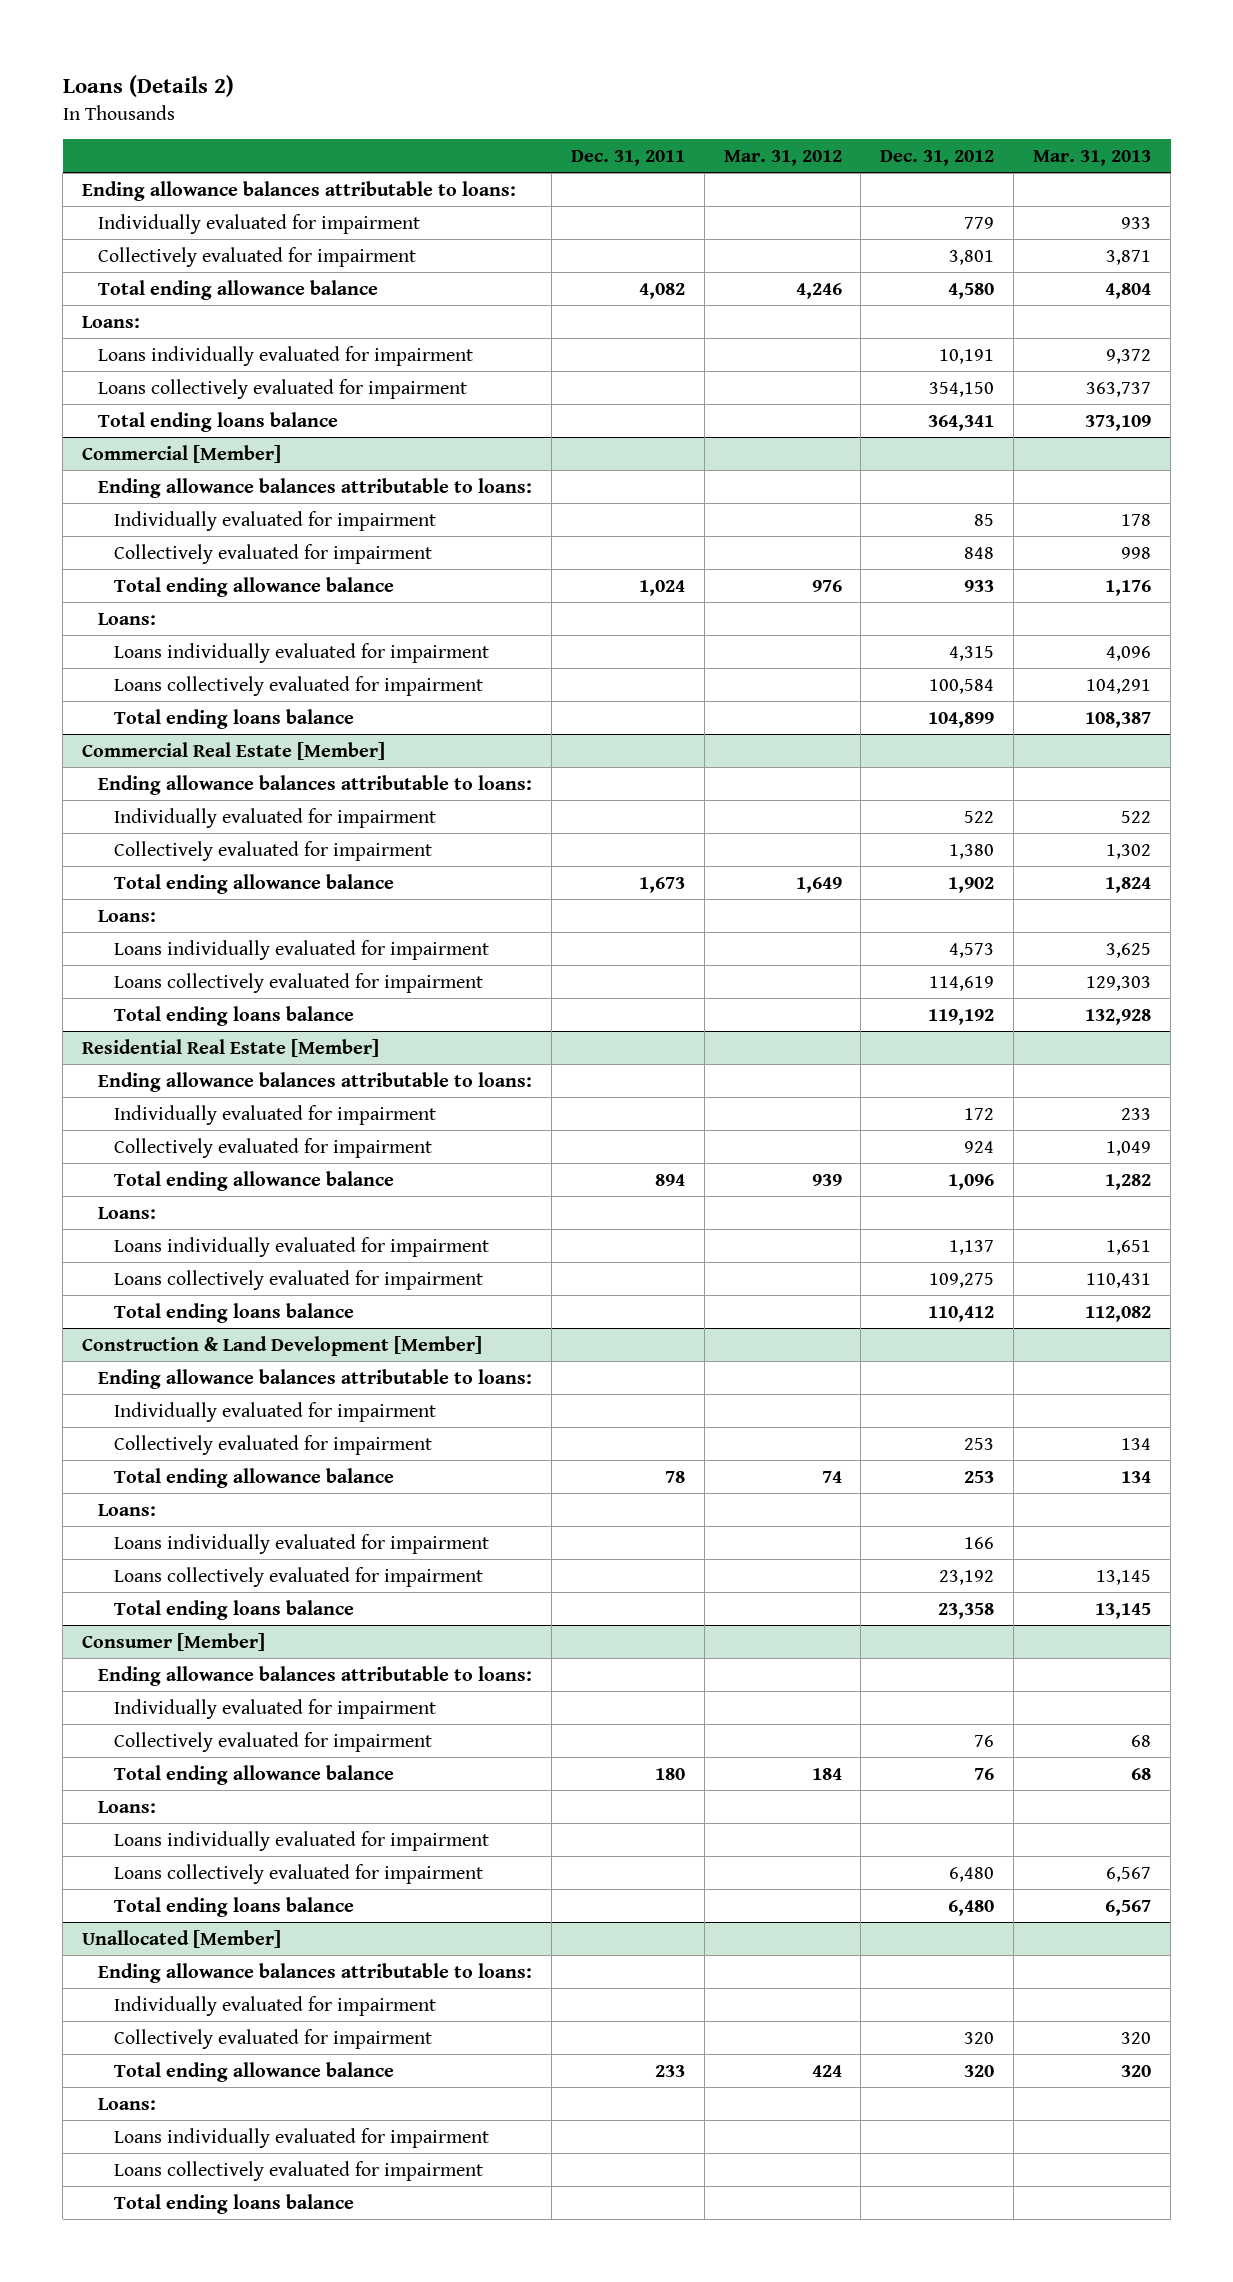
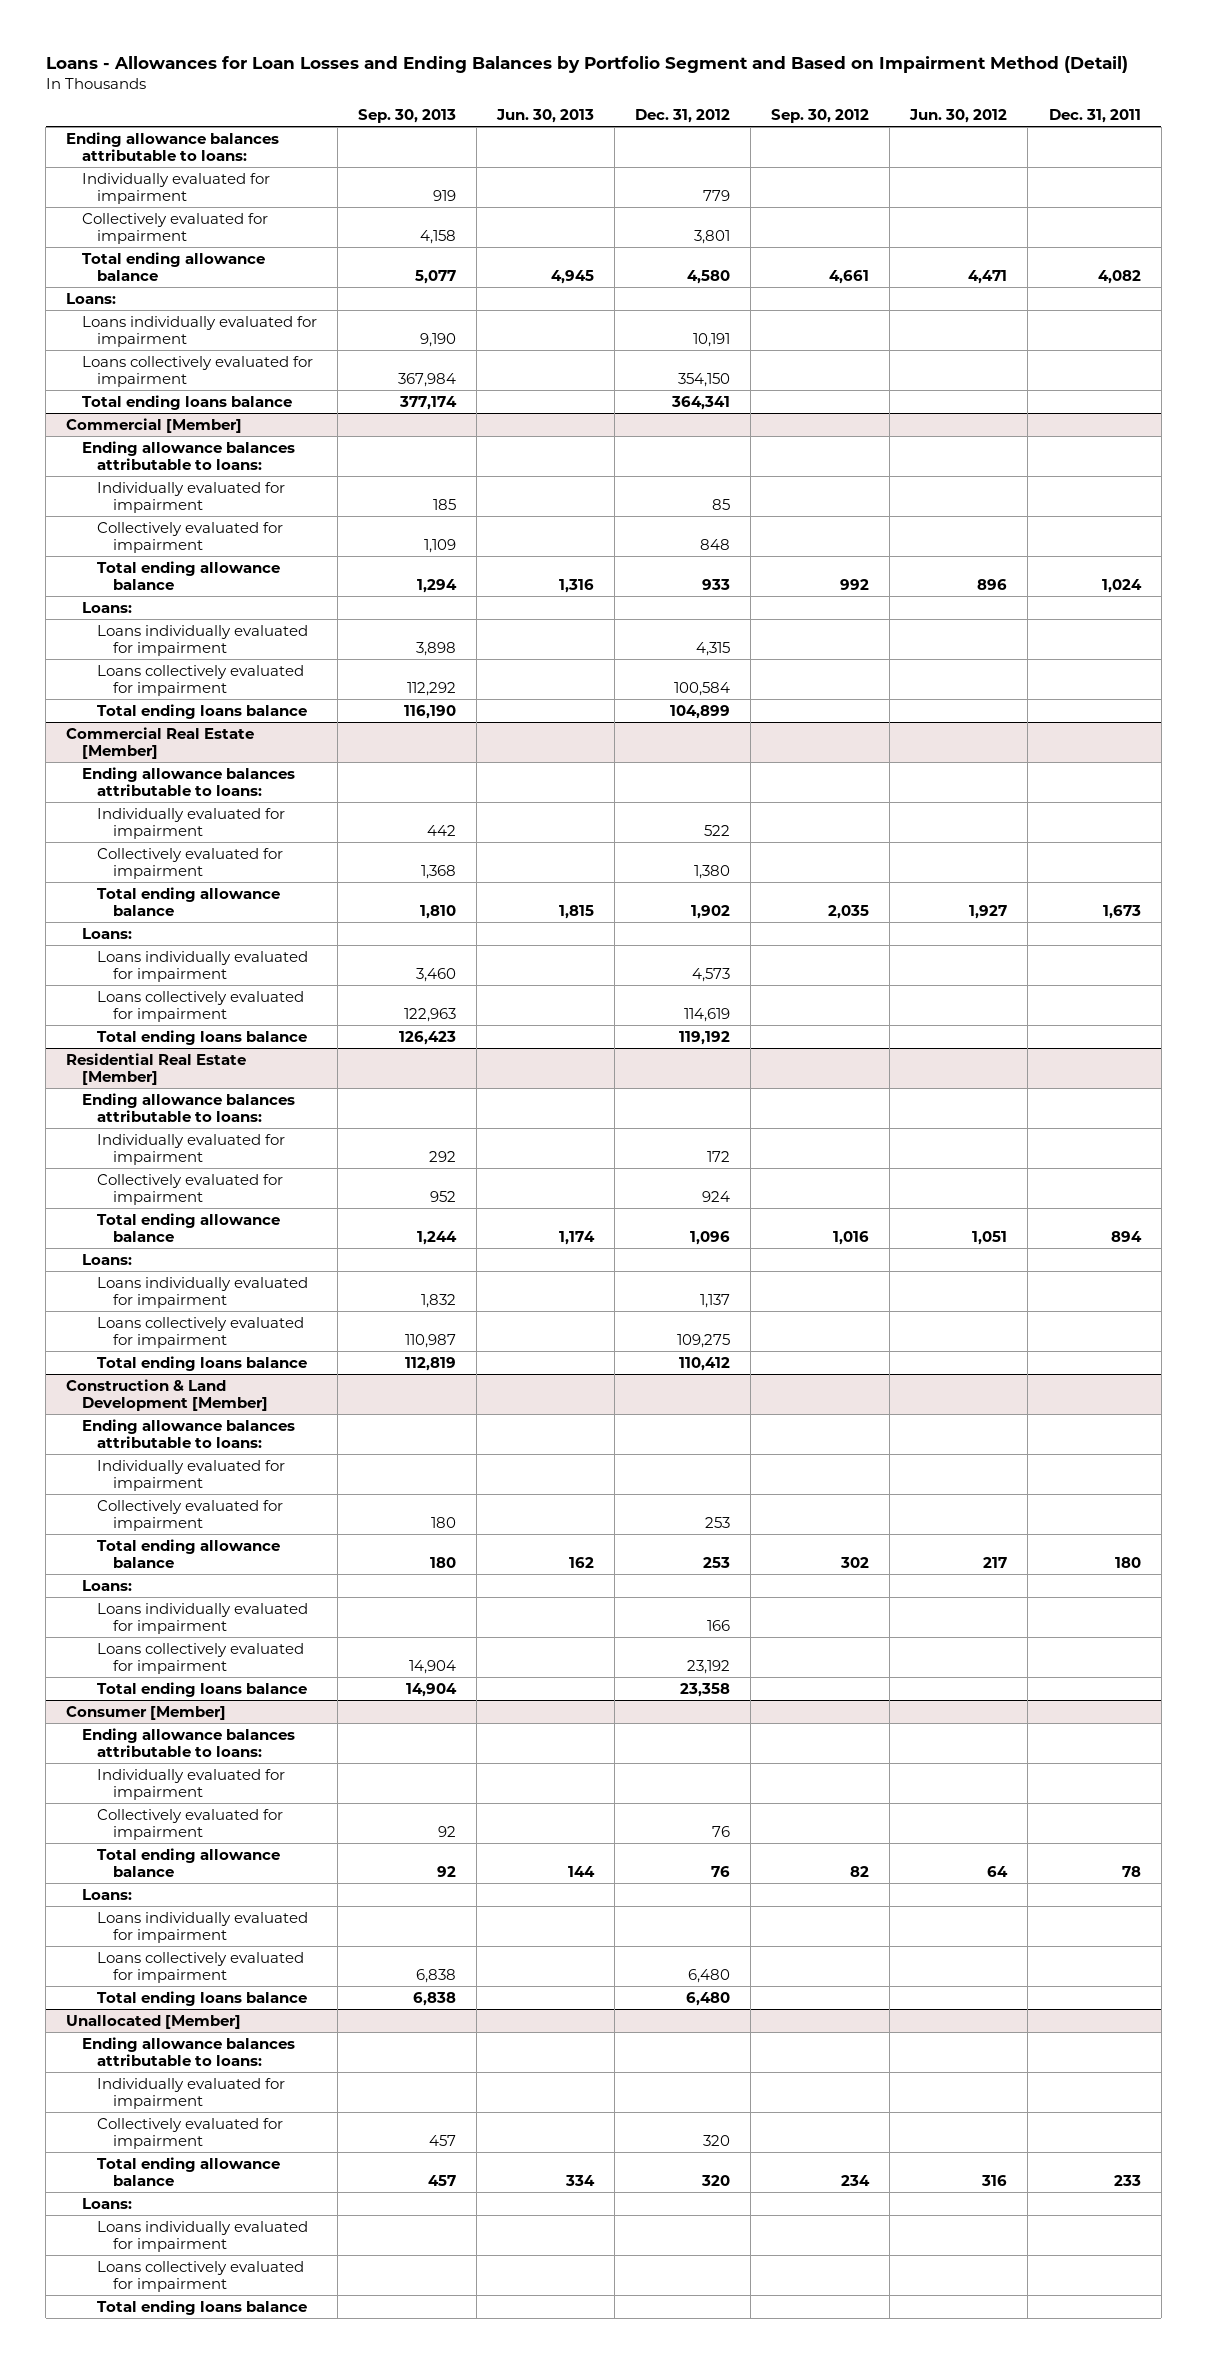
[62,74,234,97] Loans (Details 2) -> [45,55,1128,73] Loans - Allowances for Loan Losses and Ending Balances by Portfolio Segment and Based on Impairment Method (Detail)
[723,149,842,166] Mar. 31, 2012 -> none
[1033,149,1152,166] Mar. 31, 2013 -> none
none -> [357,109,456,124] Sep. 30, 2013
none -> [495,109,594,124] Jun. 30, 2013
none -> [771,109,870,124] Sep. 30, 2012
none -> [909,109,1008,124] Jun. 30, 2012
[664,1470,685,1483] 78 -> [1114,1556,1141,1568] 180
[654,1767,685,1780] 180 -> [1121,1865,1141,1877] 78

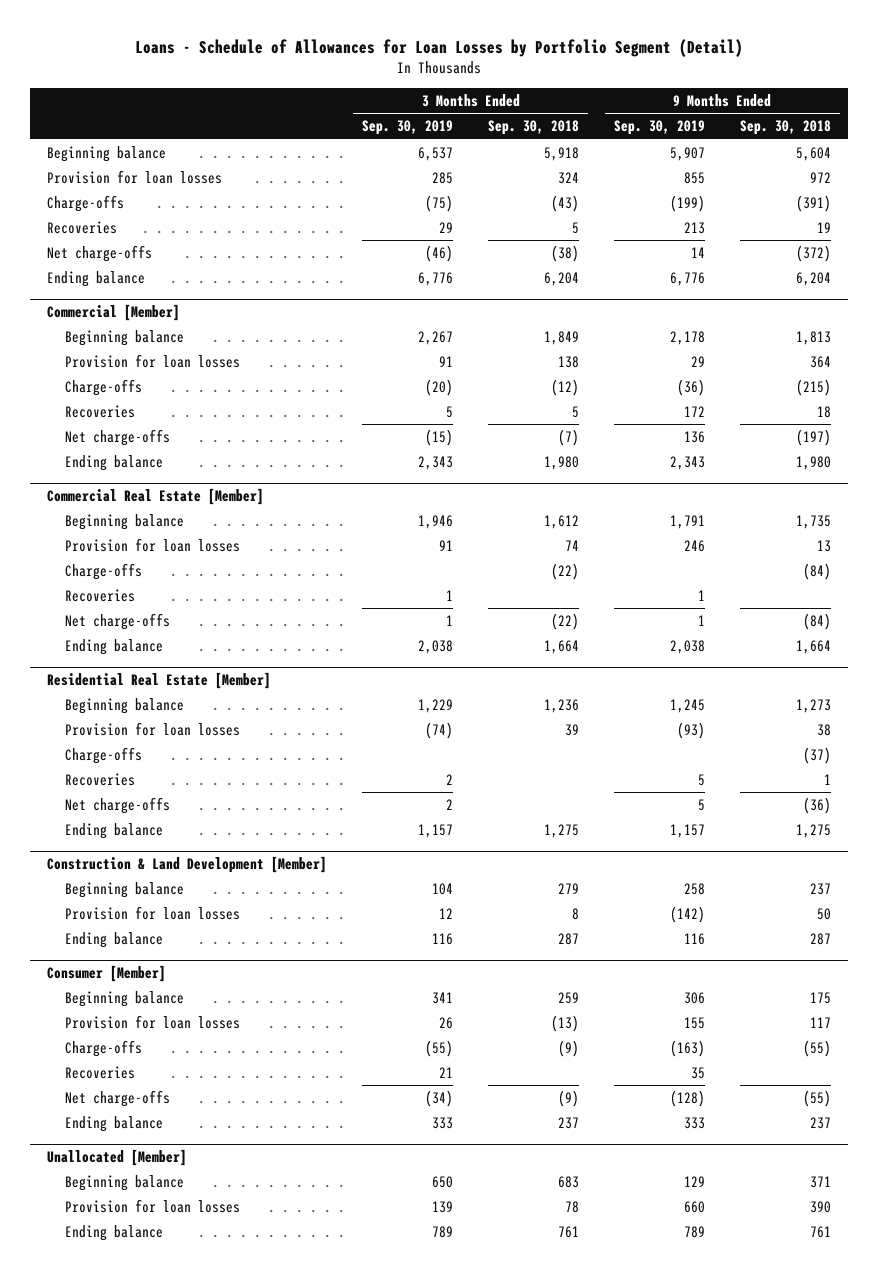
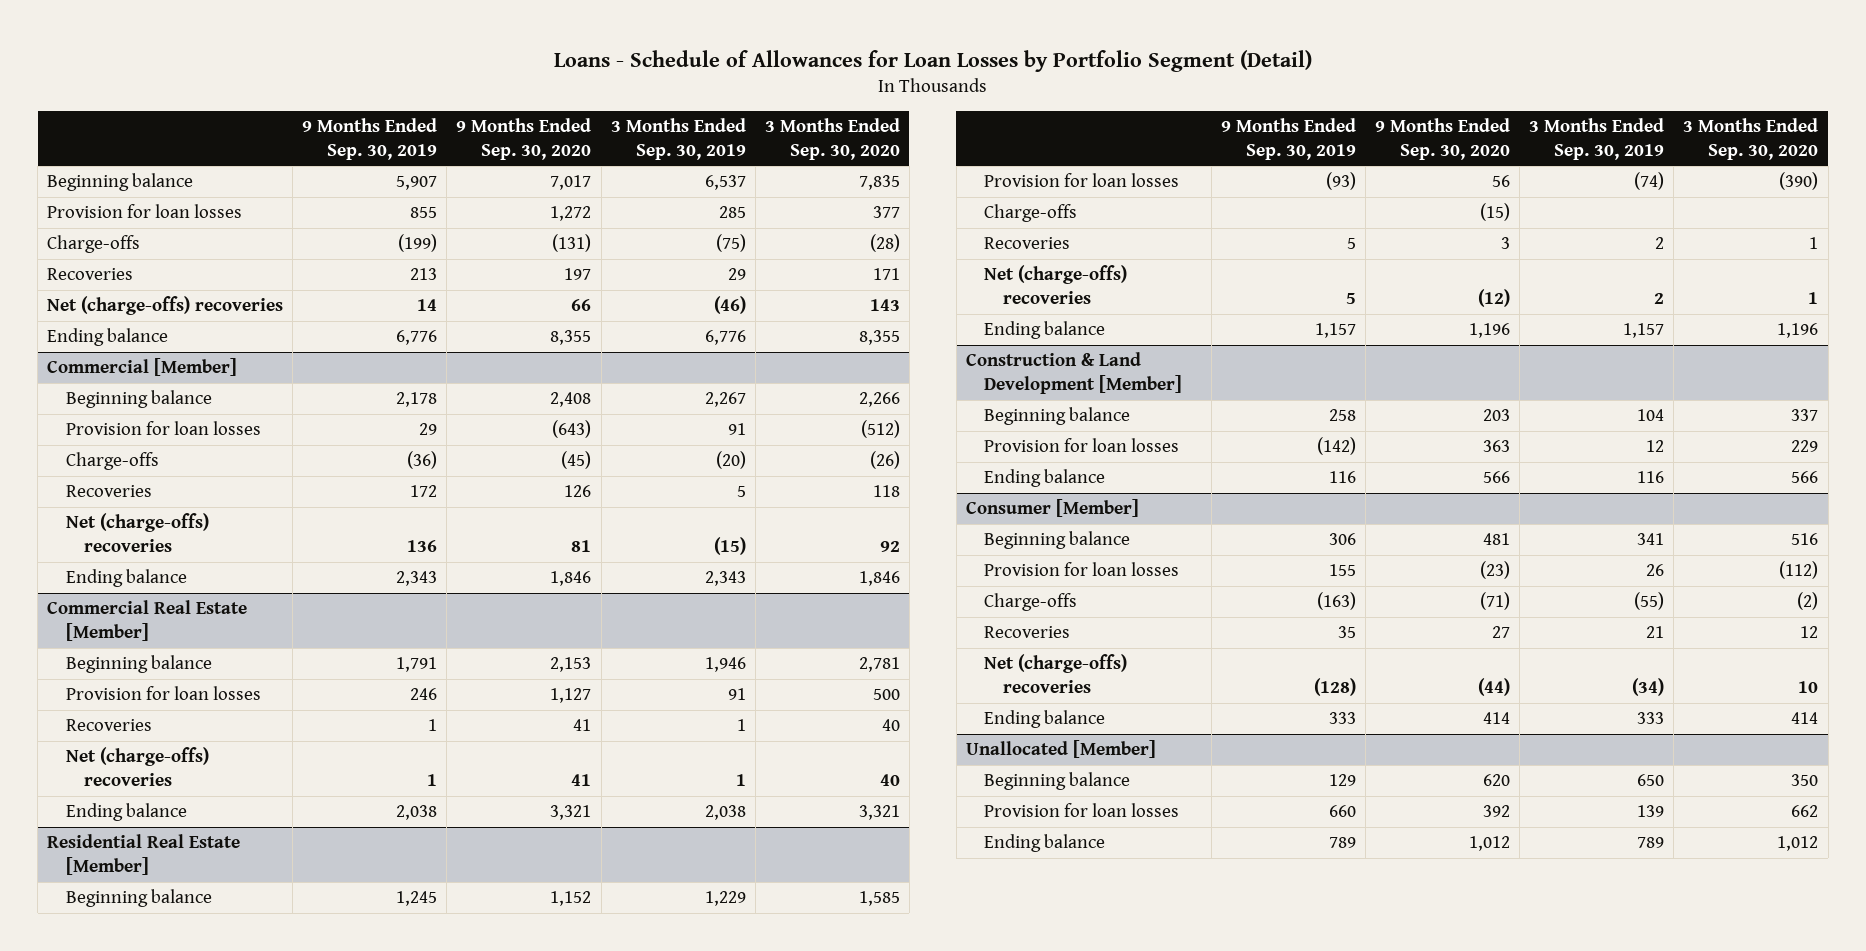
[487,120,579,136] Sep. 30, 2018 -> none
[739,120,831,136] Sep. 30, 2018 -> none
none -> [456,117,592,160] 9 Months Ended Sep. 30, 2020
none -> [764,117,900,160] 3 Months Ended Sep. 30, 2020
[47,244,153,262] Net charge-offs -> [47,296,284,316] Net (charge-offs) recoveries
[65,428,171,446] Net charge-offs -> [65,513,209,552] Net (charge-offs) recoveries
[65,562,143,580] Charge-offs -> none
[65,612,171,630] Net charge-offs -> [65,747,209,786] Net (charge-offs) recoveries
[65,796,171,814] Net charge-offs -> [984,265,1128,304] Net (charge-offs) recoveries
[65,1089,171,1107] Net charge-offs -> [984,654,1128,693] Net (charge-offs) recoveries

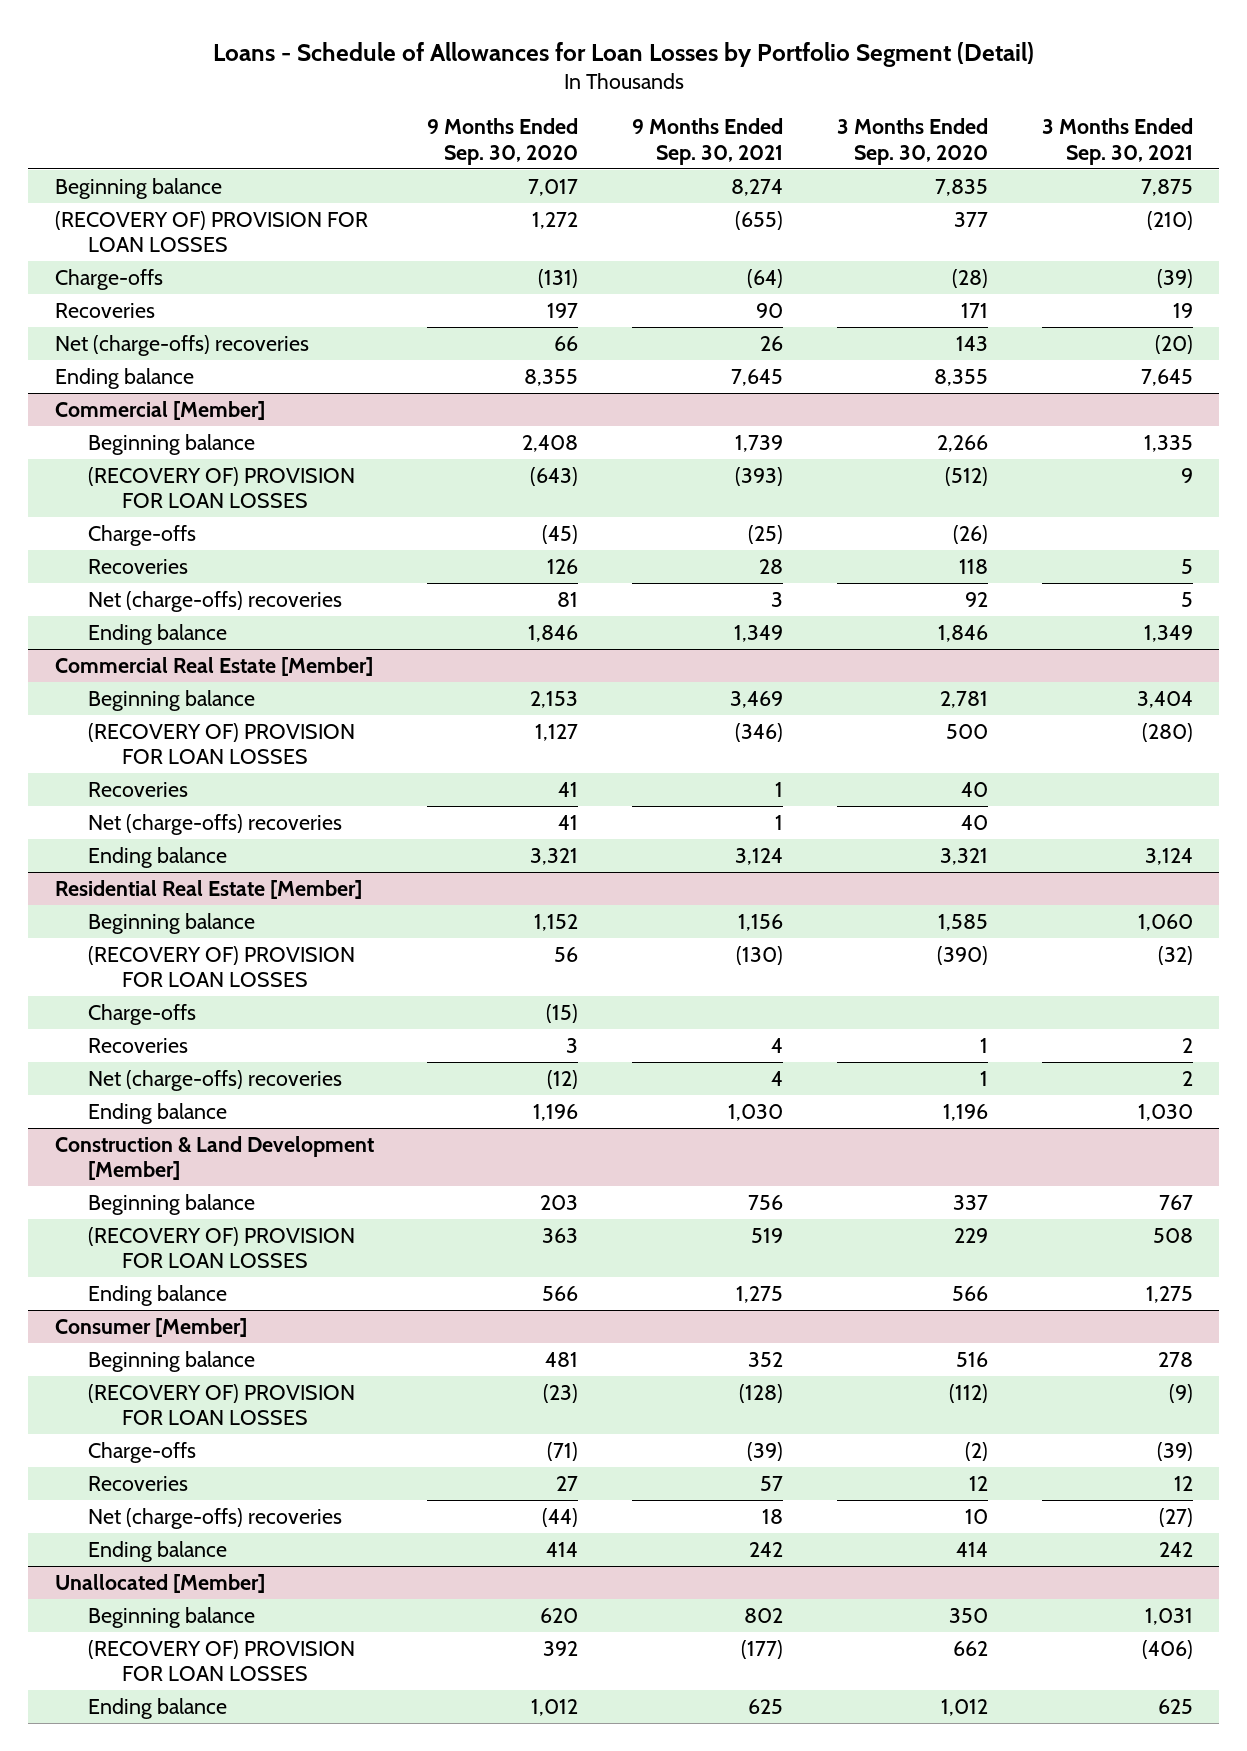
[302,117,438,160] 9 Months Ended Sep. 30, 2019 -> none
[610,117,746,160] 3 Months Ended Sep. 30, 2019 -> none
none -> [632,118,784,165] 9 Months Ended Sep. 30, 2021
none -> [1041,118,1193,165] 3 Months Ended Sep. 30, 2021
[47,204,243,219] Provision for loan losses -> [54,210,368,252] (RECOVERY OF) PROVISION FOR LOAN LOSSES
[65,421,261,436] Provision for loan losses -> [88,466,356,508] (RECOVERY OF) PROVISION FOR LOAN LOSSES
[65,686,261,701] Provision for loan losses -> [88,722,356,764] (RECOVERY OF) PROVISION FOR LOAN LOSSES
[984,173,1180,188] Provision for loan losses -> [88,945,356,987] (RECOVERY OF) PROVISION FOR LOAN LOSSES
[984,438,1180,453] Provision for loan losses -> [88,1226,356,1268] (RECOVERY OF) PROVISION FOR LOAN LOSSES
[984,562,1180,577] Provision for loan losses -> [88,1383,356,1425] (RECOVERY OF) PROVISION FOR LOAN LOSSES
[984,803,1180,818] Provision for loan losses -> [88,1639,356,1681] (RECOVERY OF) PROVISION FOR LOAN LOSSES

